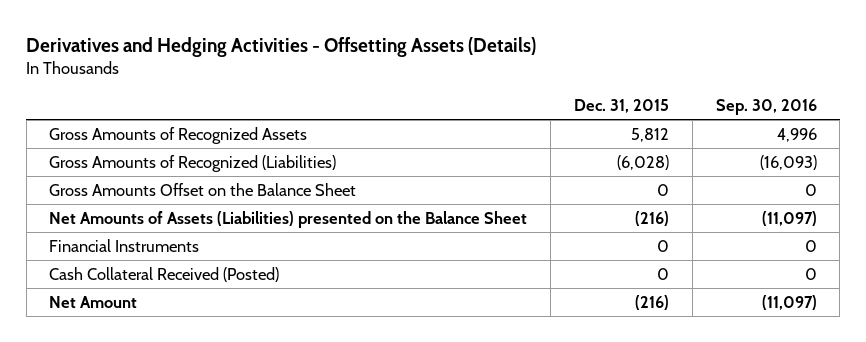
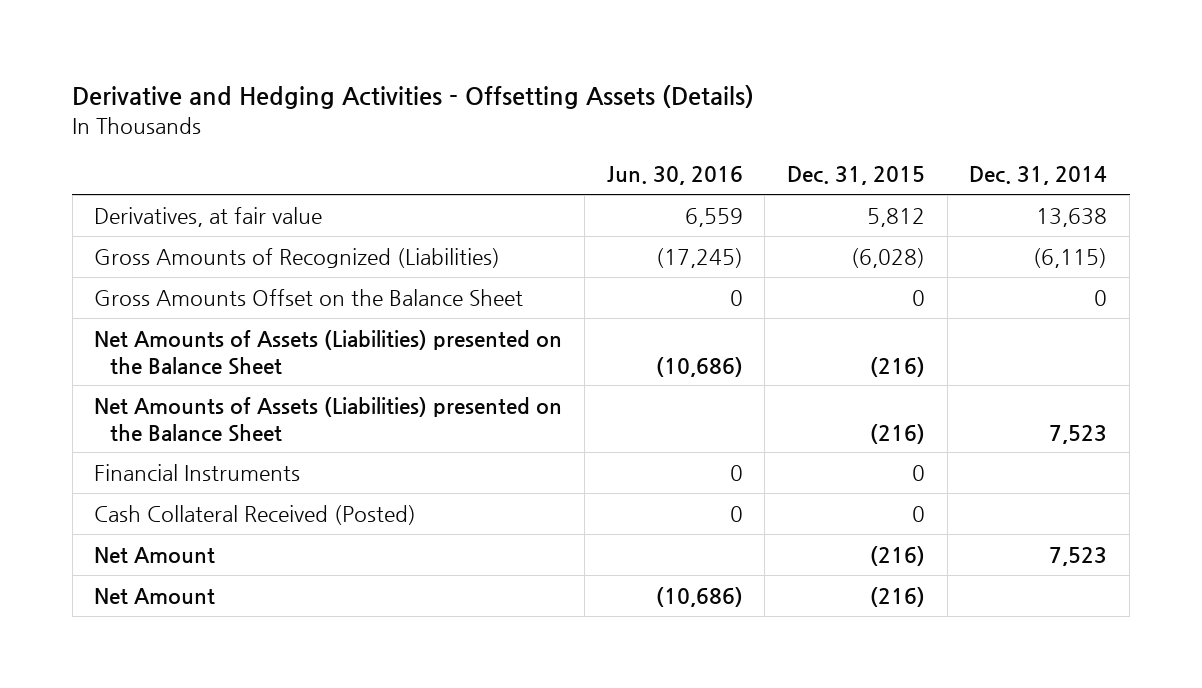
[26,36,537,57] Derivatives and Hedging Activities - Offsetting Assets (Details) -> [72,85,755,110] Derivative and Hedging Activities - Offsetting Assets (Details)
[715,98,817,115] Sep. 30, 2016 -> none
none -> [606,166,743,186] Jun. 30, 2016
none -> [969,166,1108,186] Dec. 31, 2014
[49,126,308,144] Gross Amounts of Recognized Assets -> [94,206,323,227] Derivatives, at fair value
none -> [94,396,563,442] Net Amounts of Assets (Liabilities) presented on the Balance Sheet
none -> [94,587,216,604] Net Amount

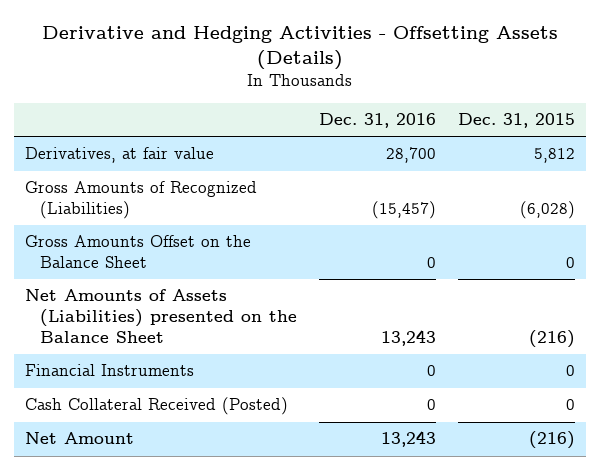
[606,166,743,186] Jun. 30, 2016 -> none
[969,166,1108,186] Dec. 31, 2014 -> none
none -> [318,113,436,129] Dec. 31, 2016
[94,396,563,442] Net Amounts of Assets (Liabilities) presented on the Balance Sheet -> none
[94,587,216,604] Net Amount -> none

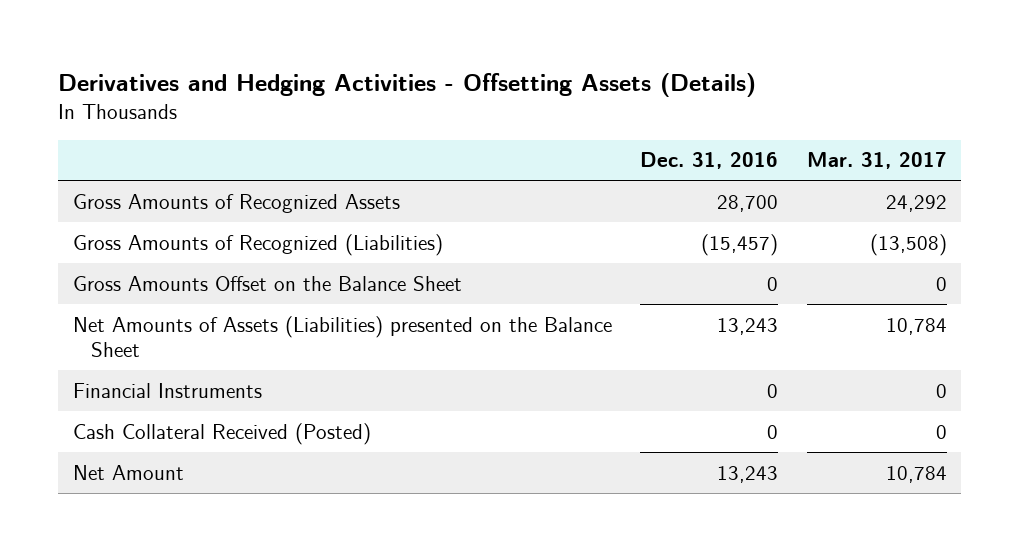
[41,26,558,71] Derivative and Hedging Activities - Offsetting Assets (Details) -> [58,72,757,97] Derivatives and Hedging Activities - Offsetting Assets (Details)
[457,113,575,129] Dec. 31, 2015 -> none
none -> [807,152,948,170] Mar. 31, 2017
[24,147,214,164] Derivatives, at fair value -> [72,193,400,213] Gross Amounts of Recognized Assets

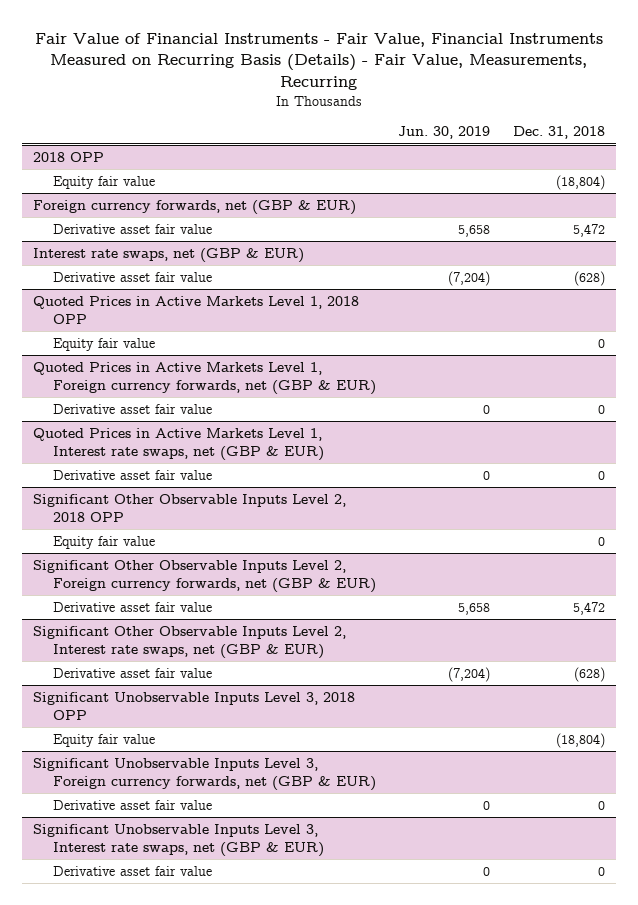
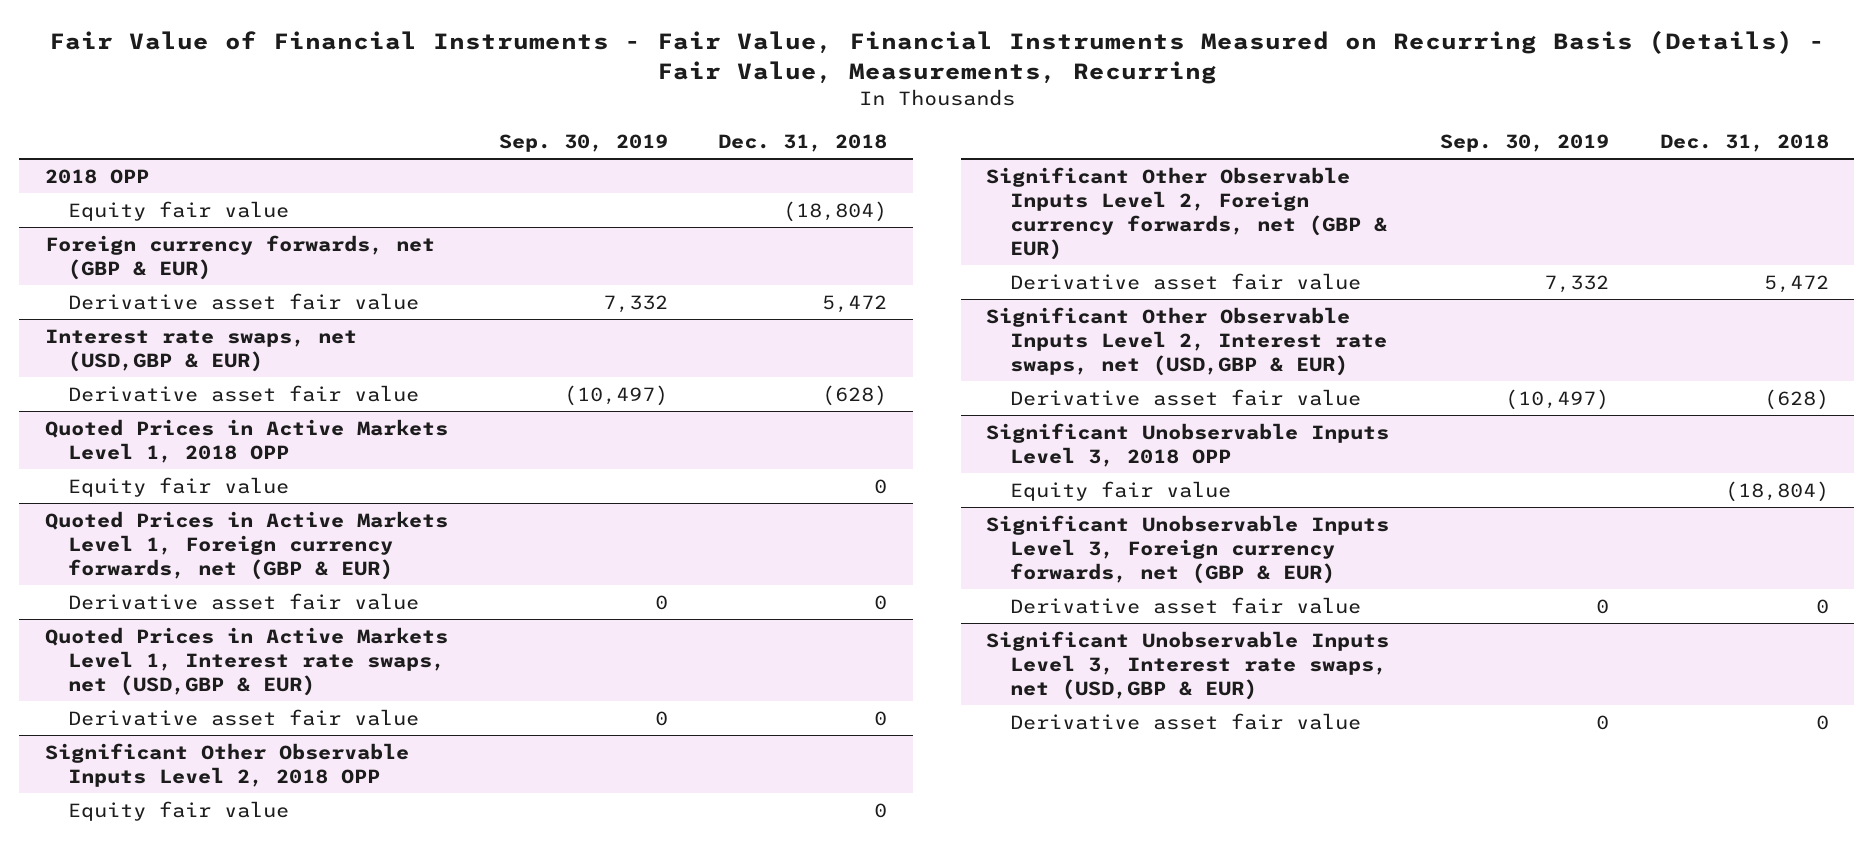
[398,126,491,140] Jun. 30, 2019 -> none
none -> [498,133,668,152] Sep. 30, 2019
[33,247,305,263] Interest rate swaps, net (GBP & EUR) -> [44,328,357,372] Interest rate swaps, net (USD,GBP & EUR)
[33,427,325,461] Quoted Prices in Active Markets Level 1, Interest rate swaps, net (GBP & EUR) -> [44,626,448,696] Quoted Prices in Active Markets Level 1, Interest rate swaps, net (USD,GBP & EUR)
[33,625,347,659] Significant Other Observable Inputs Level 2, Interest rate swaps, net (GBP & EUR) -> [986,306,1387,376] Significant Other Observable Inputs Level 2, Interest rate swaps, net (USD,GBP & EUR)
[33,823,325,857] Significant Unobservable Inputs Level 3, Interest rate swaps, net (GBP & EUR) -> [986,630,1390,700] Significant Unobservable Inputs Level 3, Interest rate swaps, net (USD,GBP & EUR)

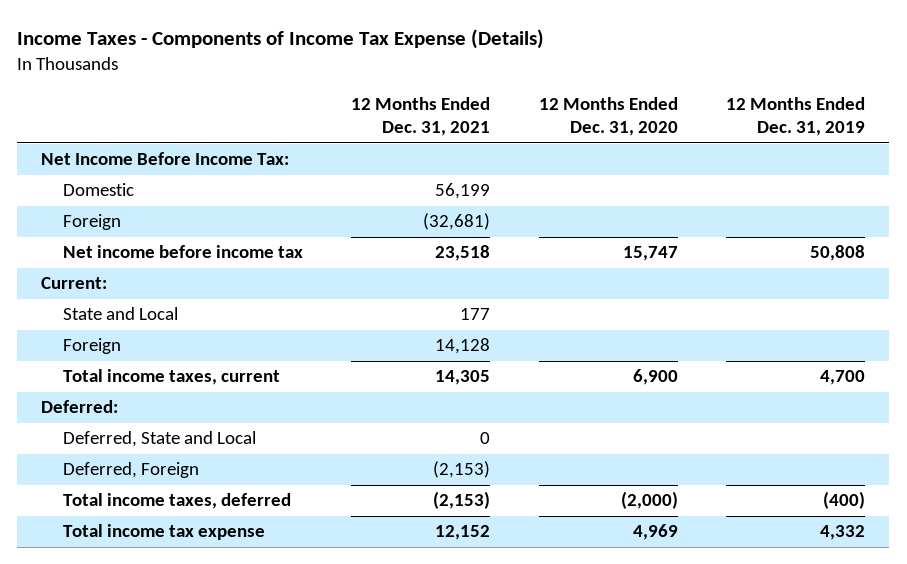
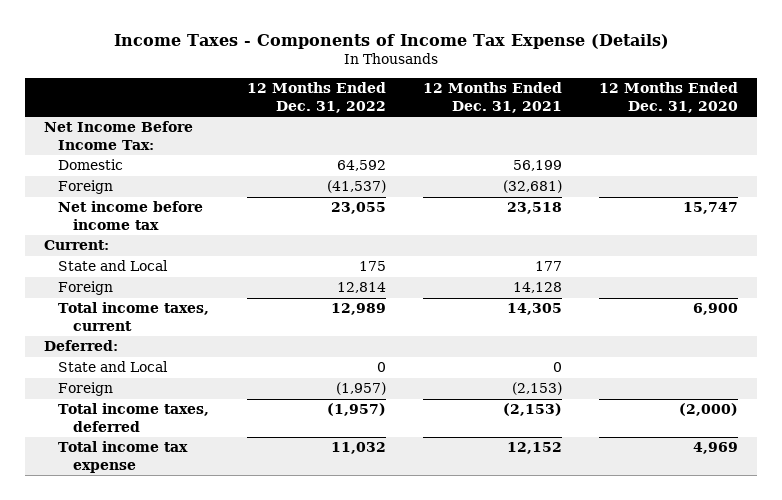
[726,96,866,137] 12 Months Ended Dec. 31, 2019 -> none
none -> [246,82,386,113] 12 Months Ended Dec. 31, 2022
[62,431,256,448] Deferred, State and Local -> [58,361,169,373] State and Local
[62,462,199,479] Deferred, Foreign -> [58,382,114,397] Foreign

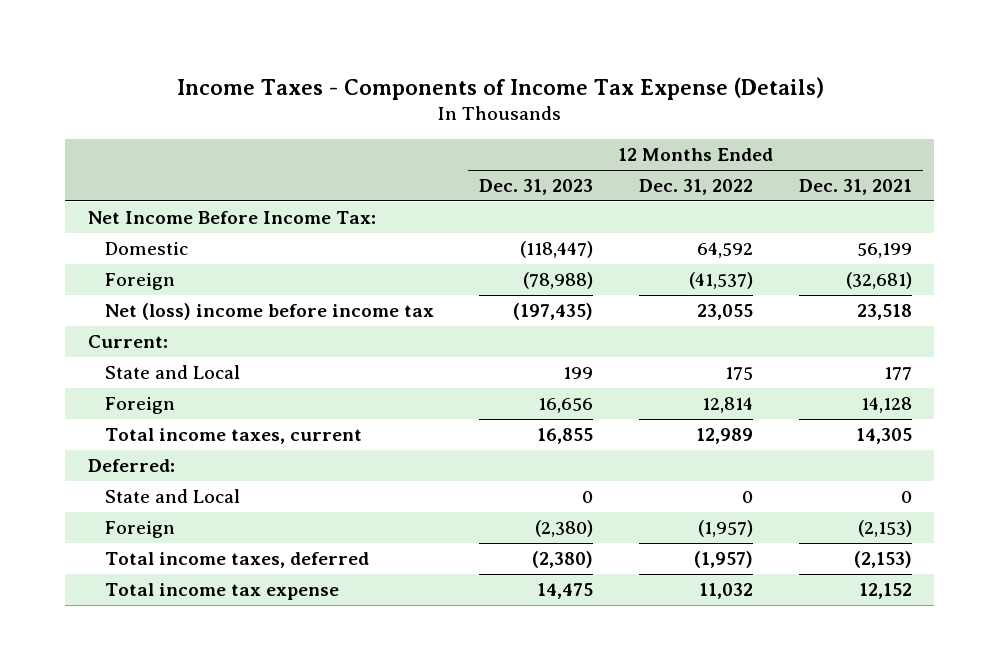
[598,82,738,113] 12 Months Ended Dec. 31, 2020 -> none
none -> [479,178,594,195] Dec. 31, 2023
[58,201,204,230] Net income before income tax -> [104,302,434,320] Net (loss) income before income tax

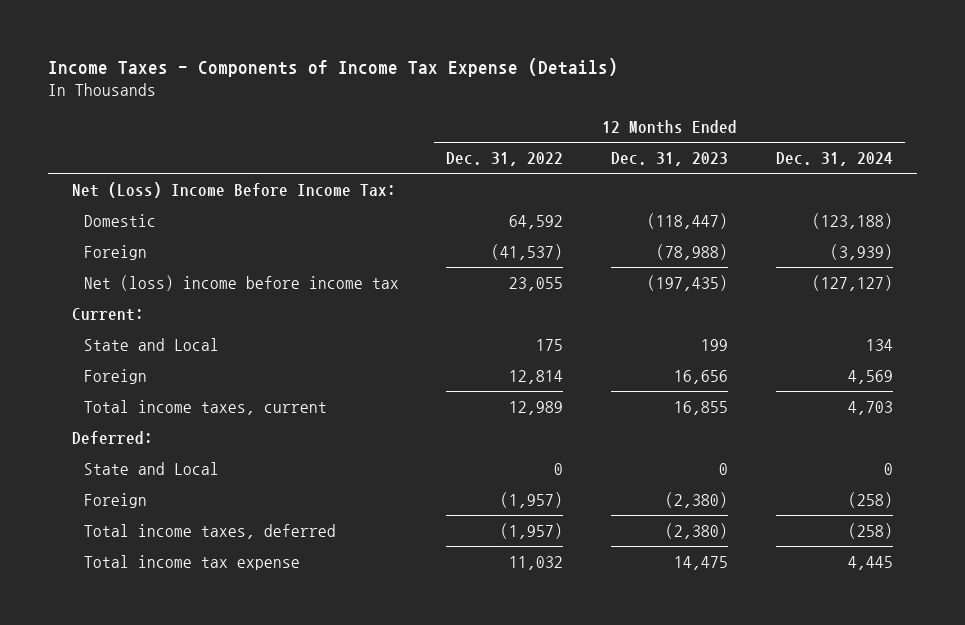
[798,178,912,195] Dec. 31, 2021 -> none
none -> [776,152,894,167] Dec. 31, 2024
[88,210,377,224] Net Income Before Income Tax: -> [71,181,396,198] Net (Loss) Income Before Income Tax:

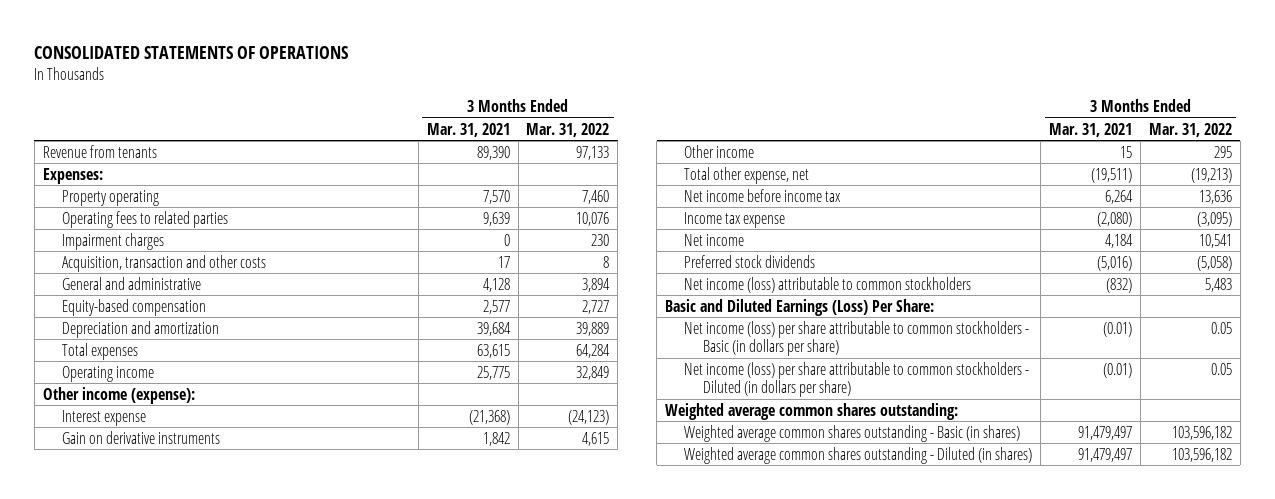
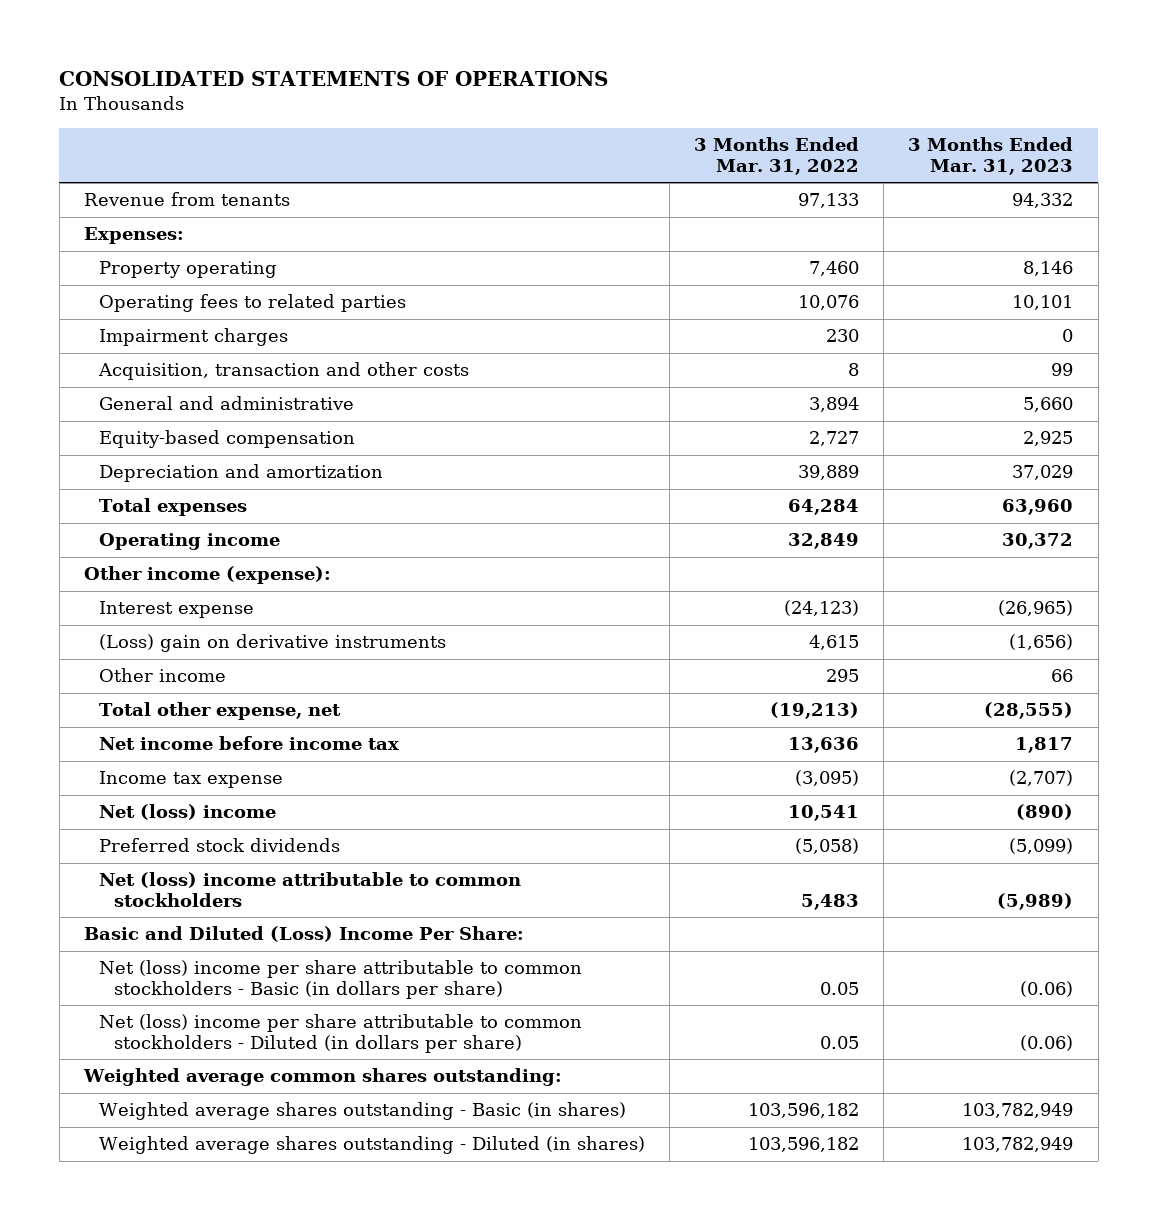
[426,122,510,137] Mar. 31, 2021 -> none
none -> [908,136,1074,175] 3 Months Ended Mar. 31, 2023
[61,430,220,444] Gain on derivative instruments -> [99,634,447,653] (Loss) gain on derivative instruments
[684,233,745,246] Net income -> [99,804,277,821] Net (loss) income
[684,276,972,293] Net income (loss) attributable to common stockholders -> [99,872,522,907] Net (loss) income attributable to common stockholders
[665,298,935,316] Basic and Diluted Earnings (Loss) Per Share: -> [83,926,524,943] Basic and Diluted (Loss) Income Per Share:
[684,320,1030,356] Net income (loss) per share attributable to common stockholders - Basic (in dollars per share) -> [99,960,583,999] Net (loss) income per share attributable to common stockholders - Basic (in dollars per share)
[684,361,1030,397] Net income (loss) per share attributable to common stockholders - Diluted (in dollars per share) -> [99,1014,583,1053] Net (loss) income per share attributable to common stockholders - Diluted (in dollars per share)
[684,424,1021,442] Weighted average common shares outstanding - Basic (in shares) -> [99,1102,627,1121] Weighted average shares outstanding - Basic (in shares)
[684,446,1033,464] Weighted average common shares outstanding - Diluted (in shares) -> [99,1136,646,1155] Weighted average shares outstanding - Diluted (in shares)

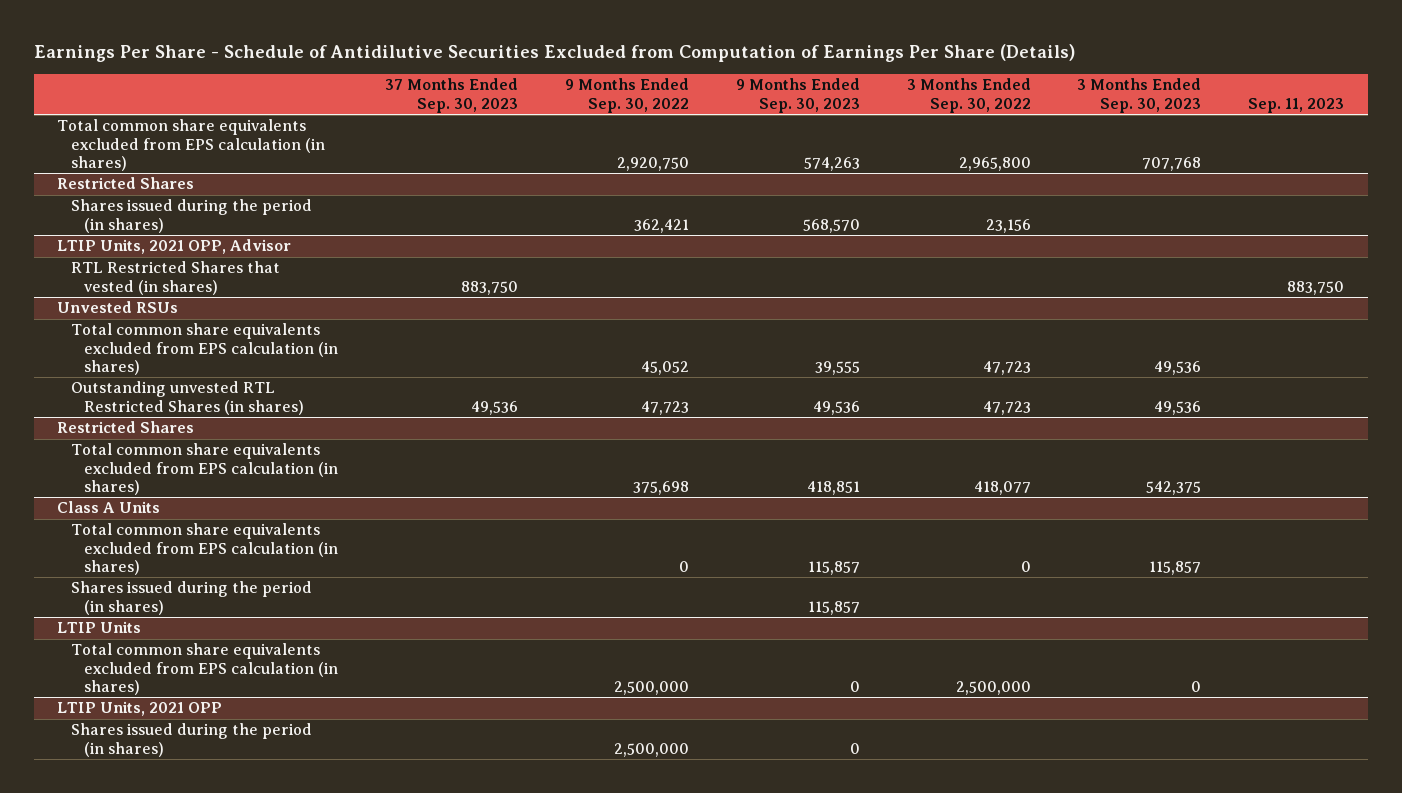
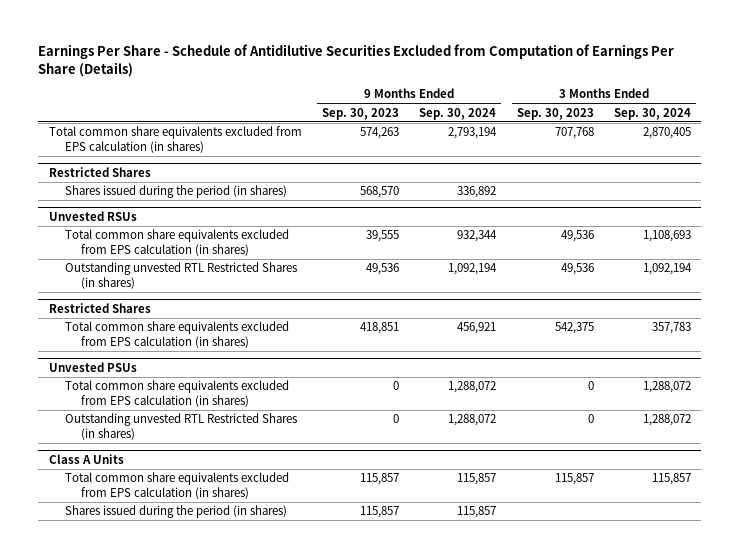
[384,78,518,113] 37 Months Ended Sep. 30, 2023 -> none
[564,78,689,113] 9 Months Ended Sep. 30, 2022 -> none
[906,78,1031,113] 3 Months Ended Sep. 30, 2022 -> none
[1248,97,1345,113] Sep. 11, 2023 -> none
none -> [419,107,497,120] Sep. 30, 2024
none -> [614,107,692,120] Sep. 30, 2024
[57,239,292,255] LTIP Units, 2021 OPP, Advisor -> none
[70,261,280,295] RTL Restricted Shares that vested (in shares) -> none
none -> [48,361,137,372] Unvested PSUs
none -> [64,380,289,407] Total common share equivalents excluded from EPS calculation (in shares)
none -> [64,413,297,440] Outstanding unvested RTL Restricted Shares (in shares)
[57,621,142,634] LTIP Units -> none
[70,643,339,695] Total common share equivalents excluded from EPS calculation (in shares) -> none
[57,701,223,717] LTIP Units, 2021 OPP -> none
[70,723,312,757] Shares issued during the period (in shares) -> none

